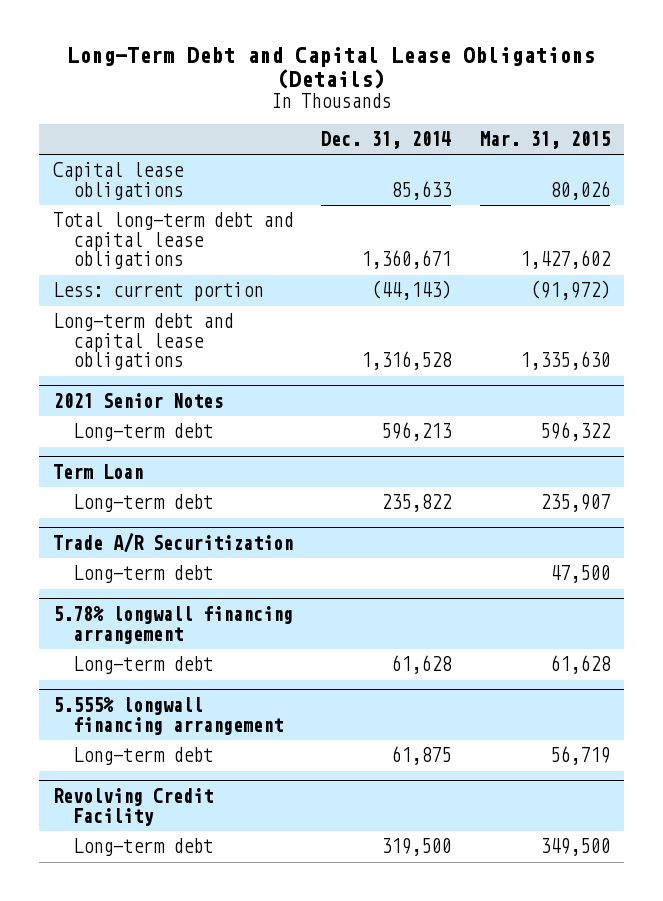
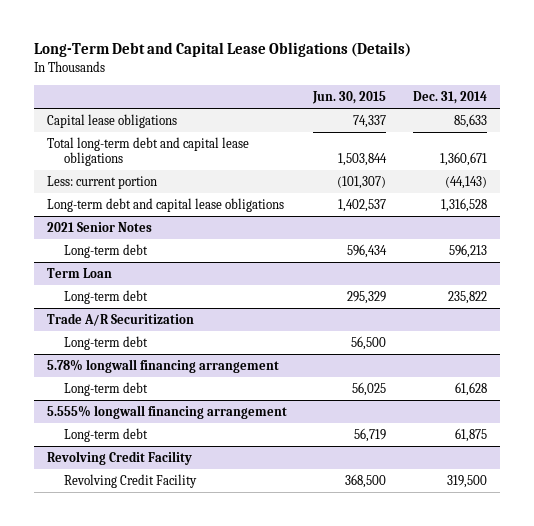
[479,131,610,150] Mar. 31, 2015 -> none
none -> [312,91,387,105] Jun. 30, 2015
[73,838,214,857] Long-term debt -> [64,474,198,489] Revolving Credit Facility

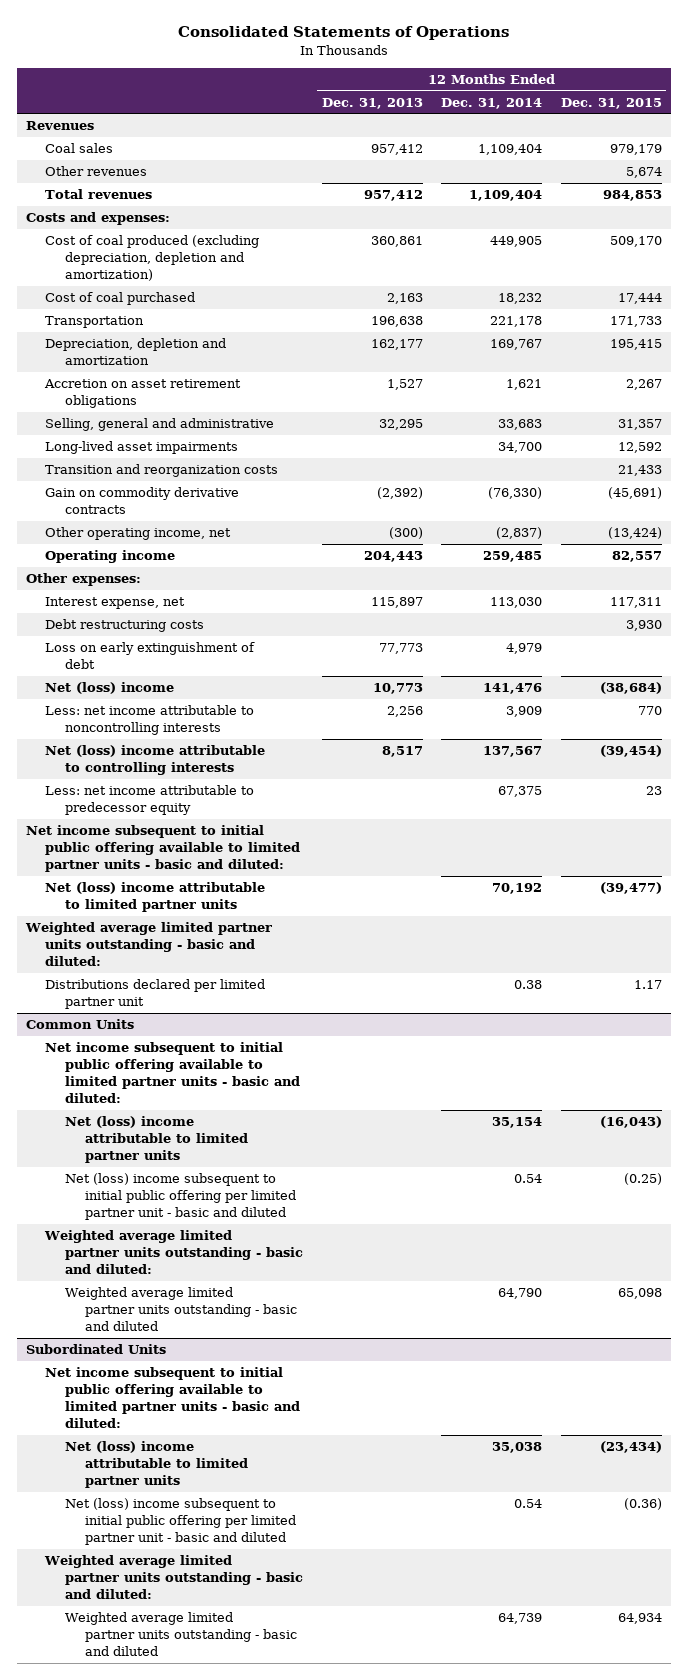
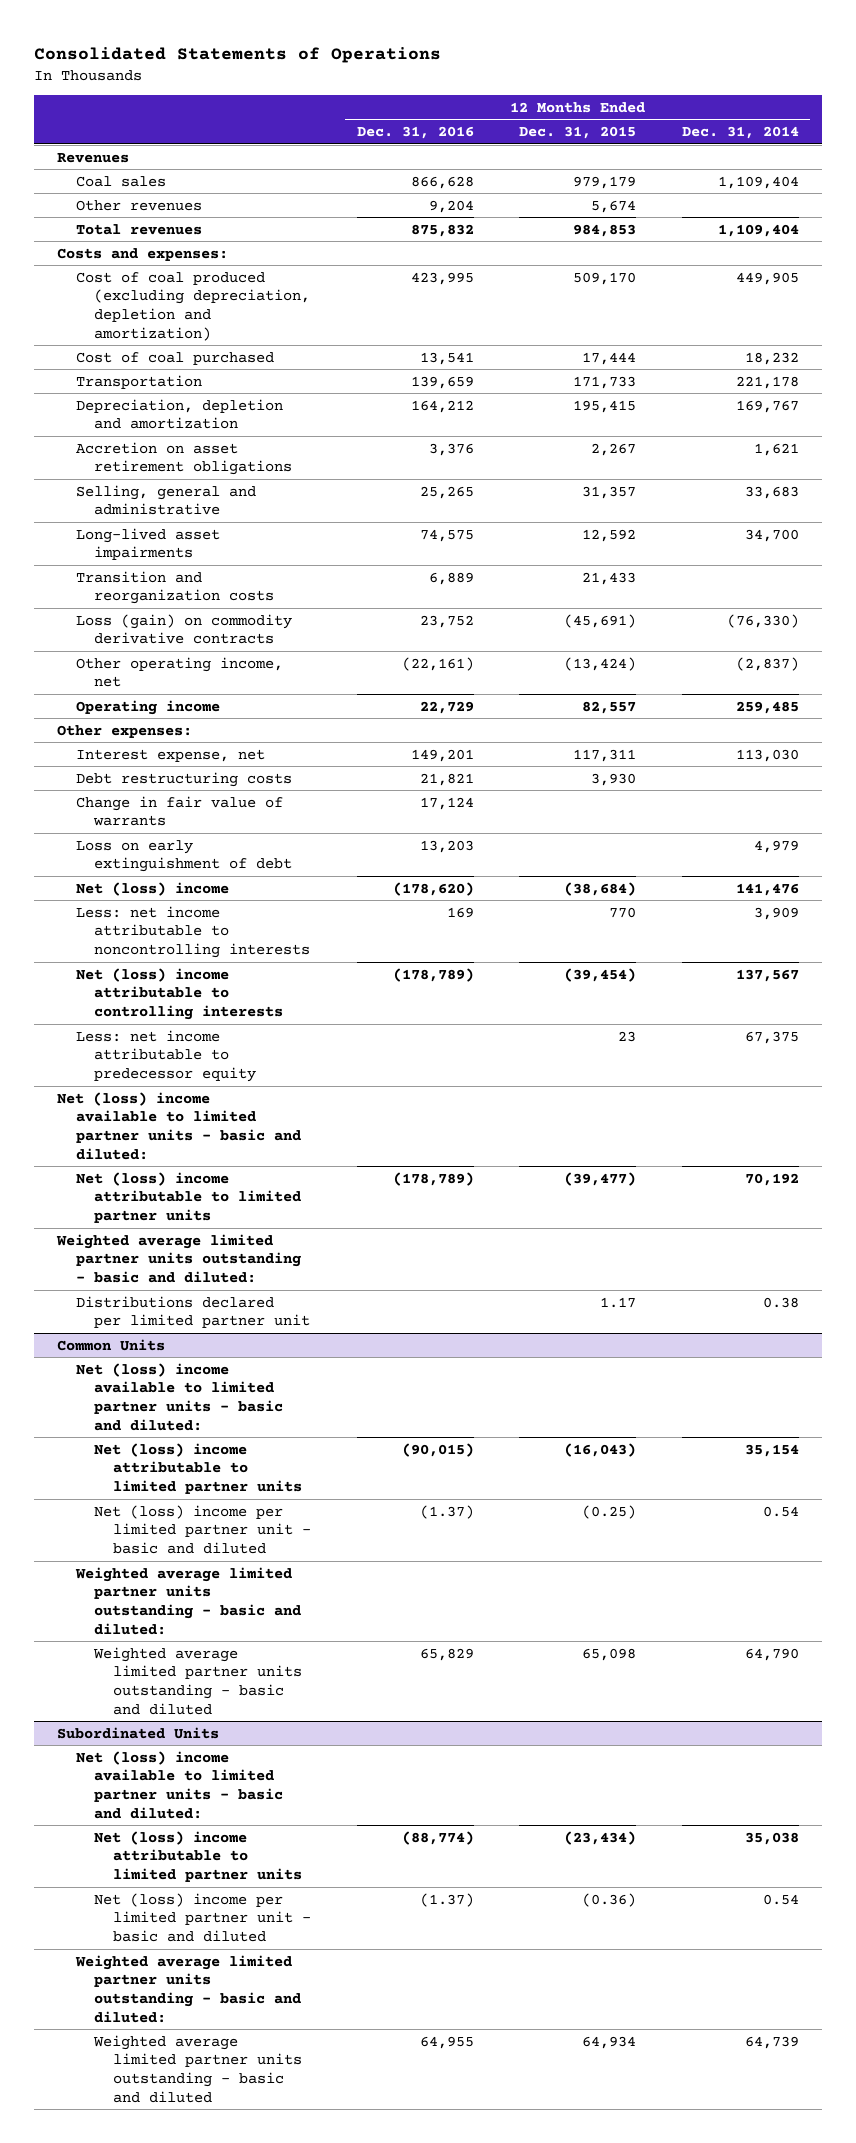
[321,97,423,109] Dec. 31, 2013 -> none
none -> [356,126,474,140] Dec. 31, 2016
[45,487,240,515] Gain on commodity derivative contracts -> [75,613,292,645] Loss (gain) on commodity derivative contracts
none -> [75,795,283,827] Change in fair value of warrants
[25,825,301,873] Net income subsequent to initial public offering available to limited partner units - basic and diluted: -> [57,1091,301,1160] Net (loss) income available to limited partner units - basic and diluted:
[45,1042,301,1104] Net income subsequent to initial public offering available to limited partner units - basic and diluted: -> [75,1362,284,1431] Net (loss) income available to limited partner units - basic and diluted:
[65,1173,296,1221] Net (loss) income subsequent to initial public offering per limited partner unit - basic and diluted -> [94,1504,311,1555] Net (loss) income per limited partner unit - basic and diluted
[45,1367,301,1429] Net income subsequent to initial public offering available to limited partner units - basic and diluted: -> [75,1750,284,1819] Net (loss) income available to limited partner units - basic and diluted:
[65,1498,296,1546] Net (loss) income subsequent to initial public offering per limited partner unit - basic and diluted -> [94,1892,311,1943] Net (loss) income per limited partner unit - basic and diluted

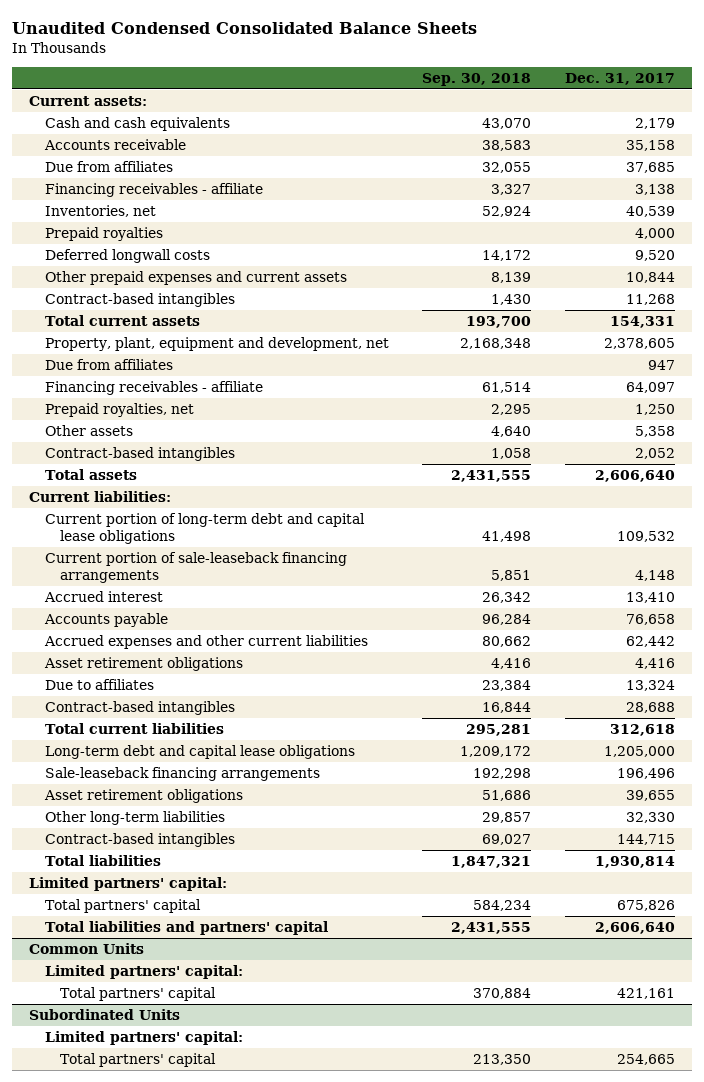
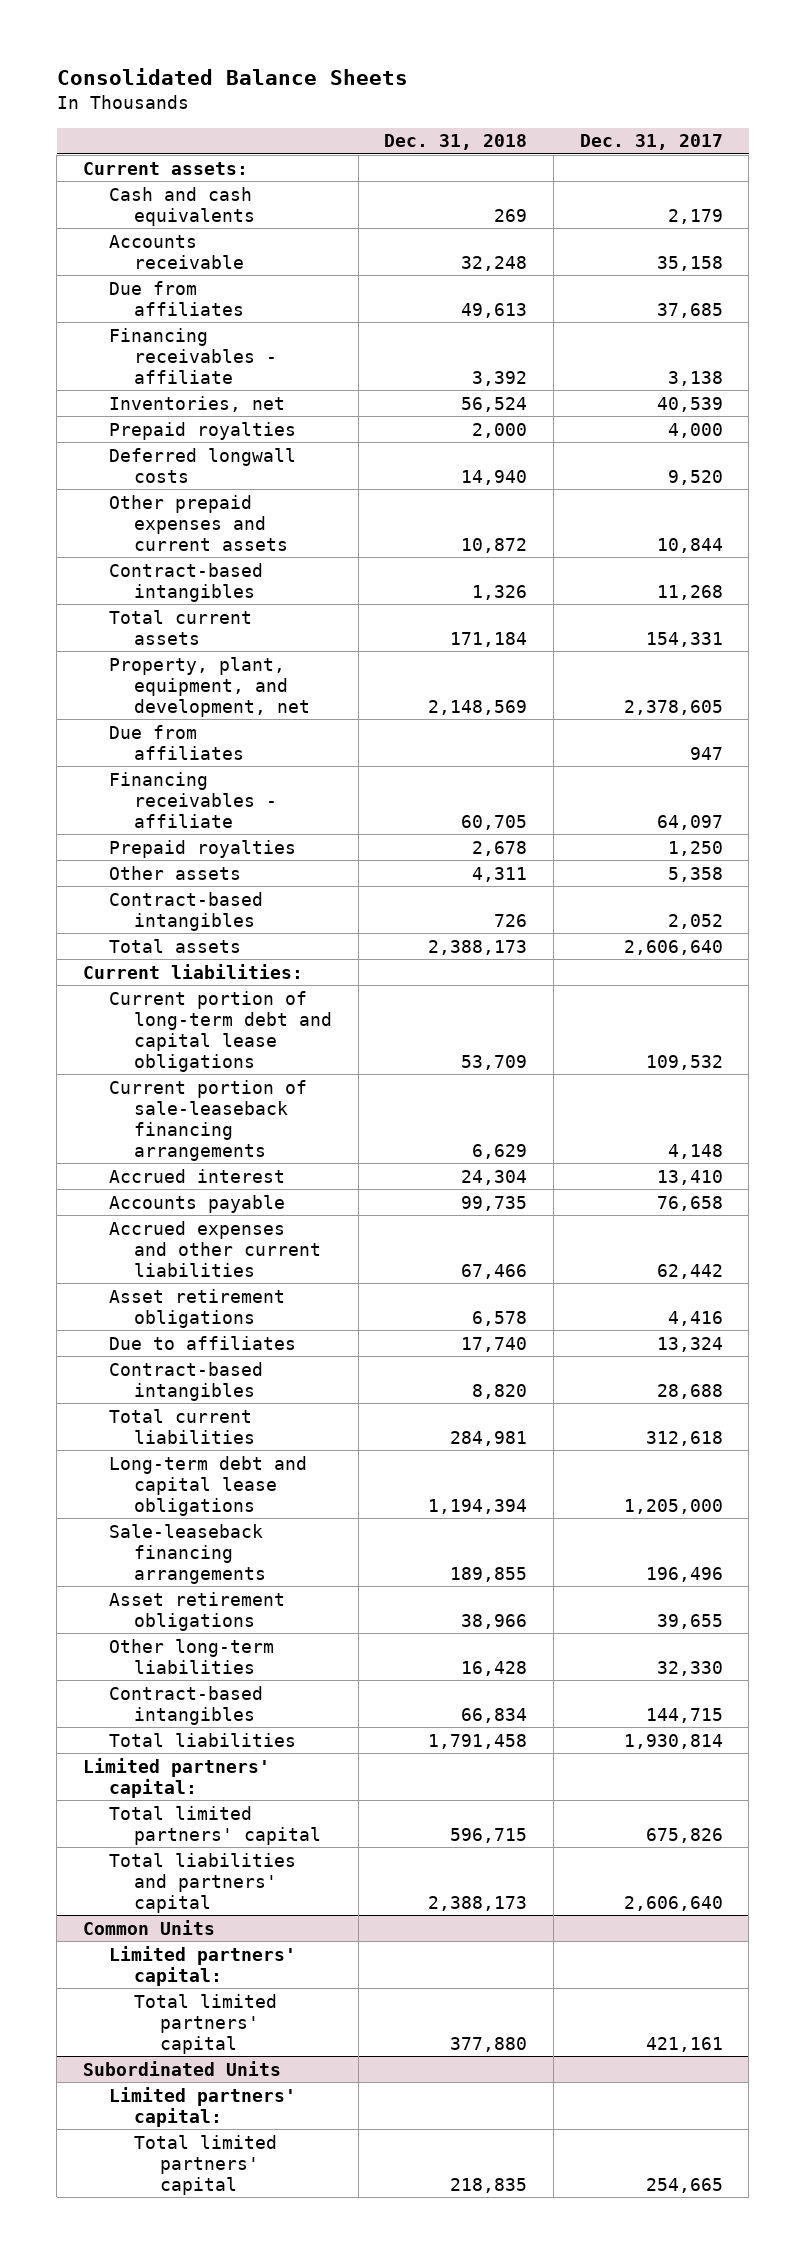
[12,21,478,34] Unaudited Condensed Consolidated Balance Sheets -> [56,67,408,85] Consolidated Balance Sheets
[422,72,532,86] Sep. 30, 2018 -> none
none -> [384,134,528,151] Dec. 31, 2018
[44,337,389,352] Property, plant, equipment and development, net -> [108,656,311,717] Property, plant, equipment, and development, net
[44,403,194,418] Prepaid royalties, net -> [108,839,296,858] Prepaid royalties
[44,899,201,914] Total partners' capital -> [108,1805,322,1845] Total limited partners' capital
[60,987,217,1002] Total partners' capital -> [134,1993,278,2054] Total limited partners' capital
[60,1053,217,1068] Total partners' capital -> [134,2134,278,2195] Total limited partners' capital

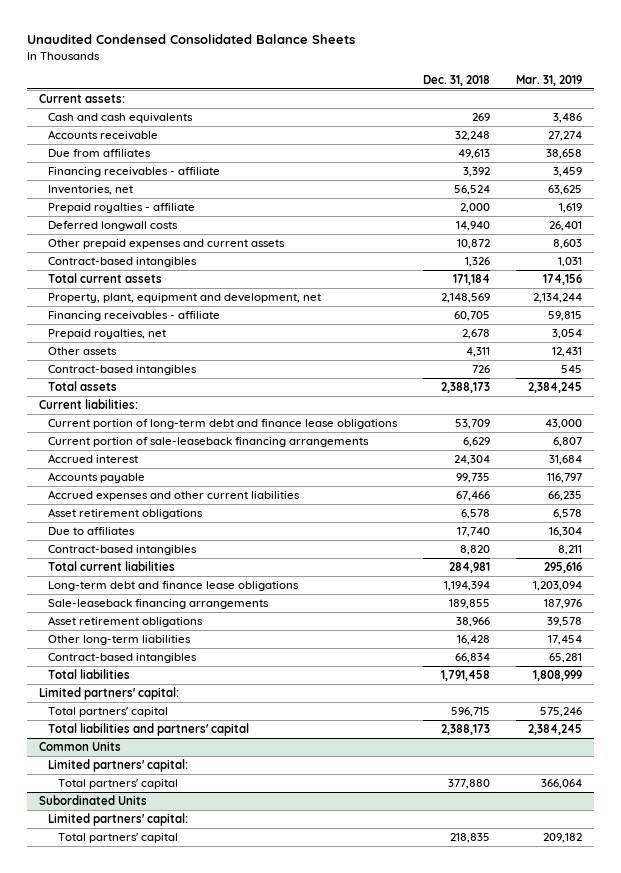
[56,67,408,85] Consolidated Balance Sheets -> [26,34,355,45] Unaudited Condensed Consolidated Balance Sheets
[579,134,723,151] Dec. 31, 2017 -> none
none -> [515,74,582,86] Mar. 31, 2019
[108,421,296,440] Prepaid royalties -> [48,203,196,214] Prepaid royalties - affiliate
[108,724,245,760] Due from affiliates -> none
[108,656,311,717] Property, plant, equipment, and development, net -> [48,293,322,304] Property, plant, equipment and development, net
[108,839,296,858] Prepaid royalties -> [48,329,167,340] Prepaid royalties, net
[108,990,333,1072] Current portion of long-term debt and capital lease obligations -> [48,419,399,430] Current portion of long-term debt and finance lease obligations
[108,1455,307,1516] Long-term debt and capital lease obligations -> [48,581,300,592] Long-term debt and finance lease obligations
[108,1805,322,1845] Total limited partners' capital -> [48,707,169,718] Total partners' capital
[134,1993,278,2054] Total limited partners' capital -> [57,779,178,790] Total partners' capital
[134,2134,278,2195] Total limited partners' capital -> [57,833,178,844] Total partners' capital

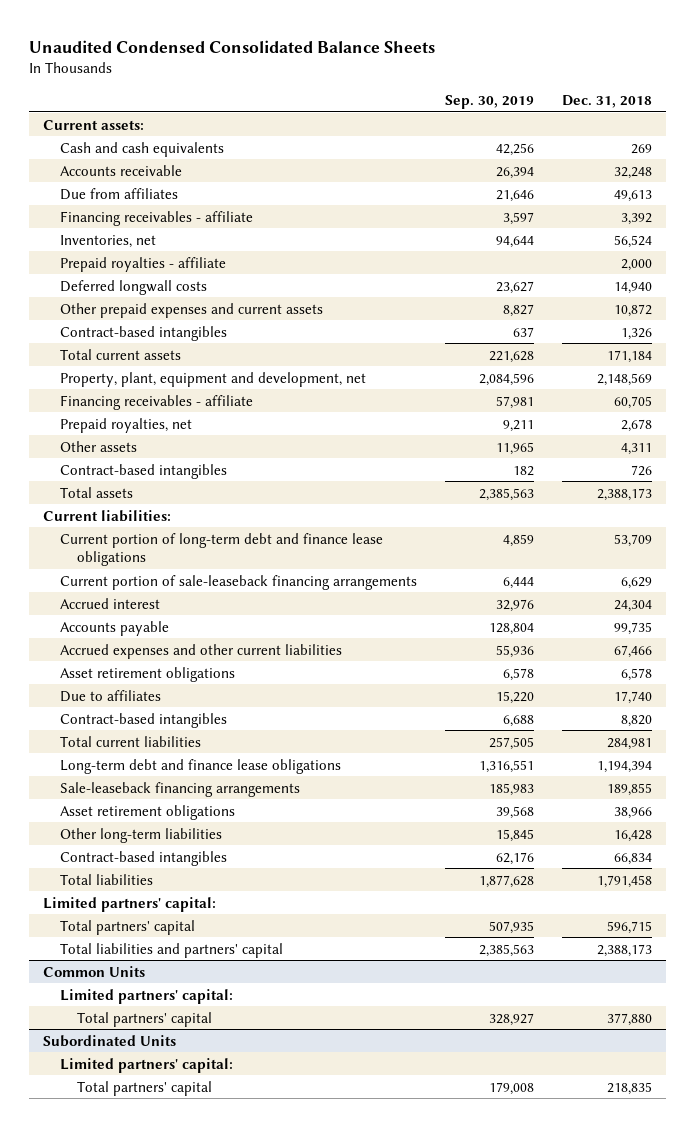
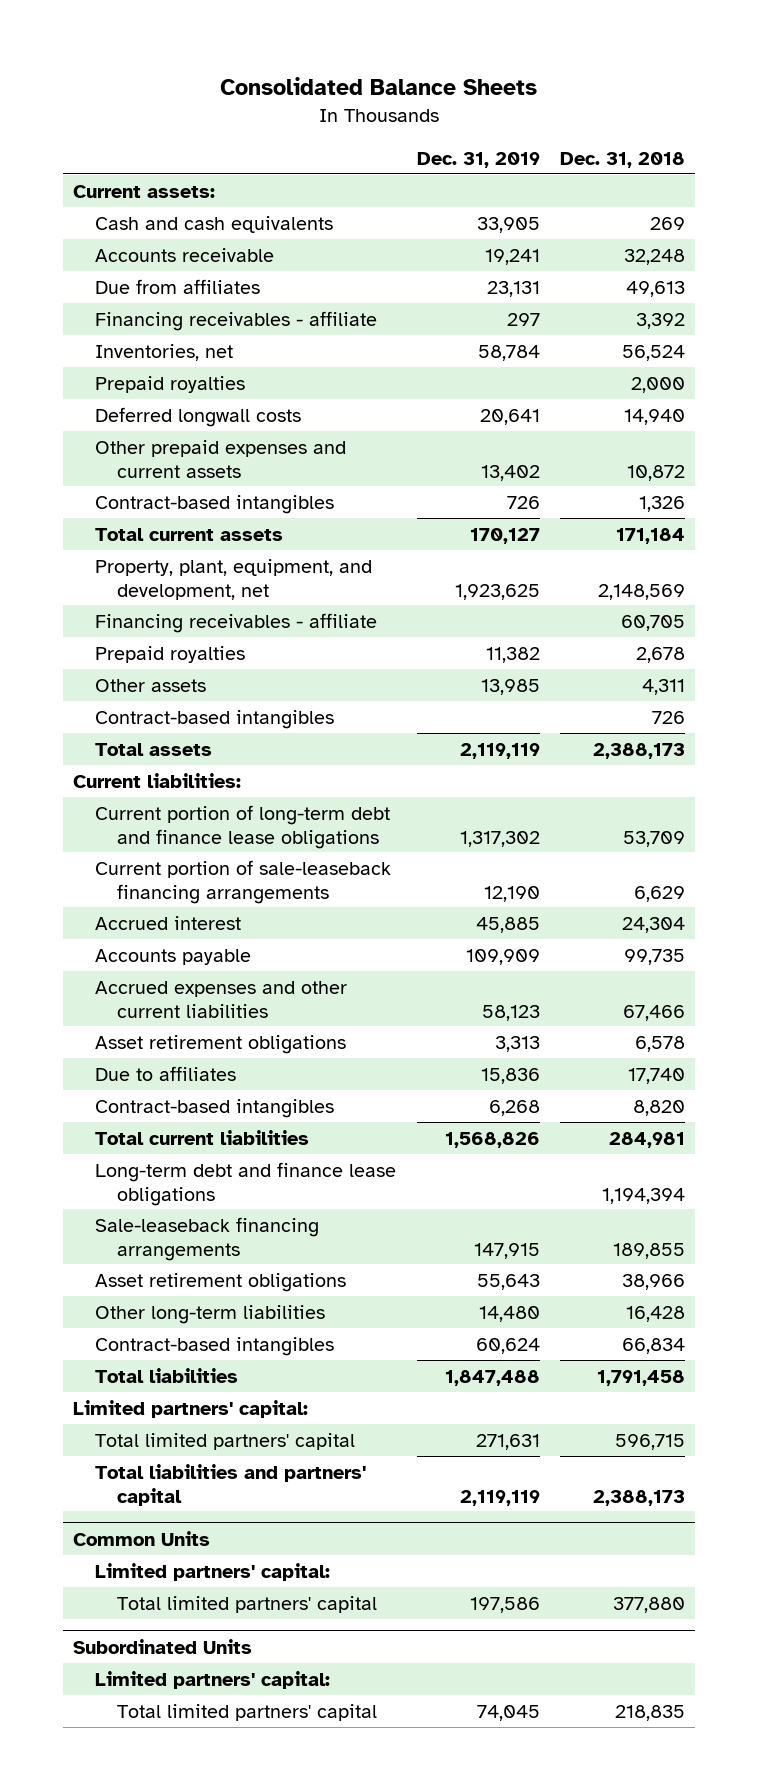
[29,39,436,53] Unaudited Condensed Consolidated Balance Sheets -> [220,76,538,95] Consolidated Balance Sheets
[445,94,535,109] Sep. 30, 2019 -> none
none -> [416,151,540,168] Dec. 31, 2019
[59,256,226,272] Prepaid royalties - affiliate -> [95,375,246,393] Prepaid royalties
[59,371,366,387] Property, plant, equipment and development, net -> [95,558,373,600] Property, plant, equipment, and development, net
[59,417,192,433] Prepaid royalties, net -> [95,645,246,663] Prepaid royalties
[59,919,195,935] Total partners' capital -> [95,1432,356,1450] Total limited partners' capital
[76,1011,212,1027] Total partners' capital -> [117,1595,378,1613] Total limited partners' capital
[76,1080,212,1096] Total partners' capital -> [117,1703,378,1721] Total limited partners' capital

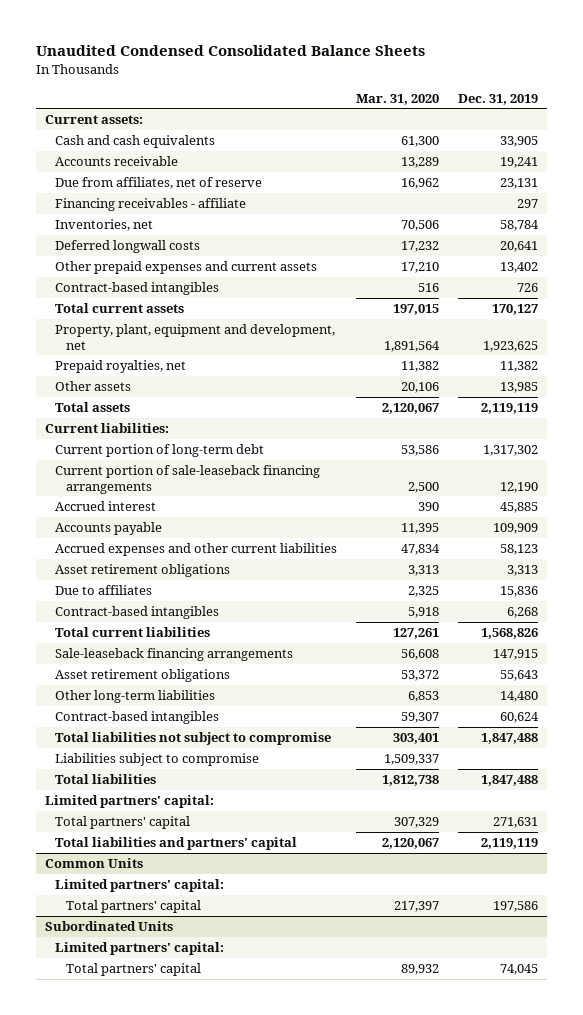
[220,76,538,95] Consolidated Balance Sheets -> [36,45,426,57] Unaudited Condensed Consolidated Balance Sheets
[560,151,686,168] Dec. 31, 2018 -> none
none -> [356,93,440,105] Mar. 31, 2020
[95,278,261,294] Due from affiliates -> [55,177,263,190] Due from affiliates, net of reserve
[95,375,246,393] Prepaid royalties -> none
[95,612,378,633] Financing receivables - affiliate -> none
[95,558,373,600] Property, plant, equipment, and development, net -> [55,324,336,350] Property, plant, equipment and development, net
[95,645,246,663] Prepaid royalties -> [55,360,187,374] Prepaid royalties, net
[95,709,335,729] Contract-based intangibles -> none
[95,804,391,849] Current portion of long-term debt and finance lease obligations -> [55,444,265,458] Current portion of long-term debt
[95,1161,397,1206] Long-term debt and finance lease obligations -> none
none -> [55,732,332,746] Total liabilities not subject to compromise
none -> [55,753,260,767] Liabilities subject to compromise
[95,1432,356,1450] Total limited partners' capital -> [55,816,191,830] Total partners' capital
[117,1595,378,1613] Total limited partners' capital -> [65,900,201,914] Total partners' capital
[117,1703,378,1721] Total limited partners' capital -> [65,963,201,977] Total partners' capital

